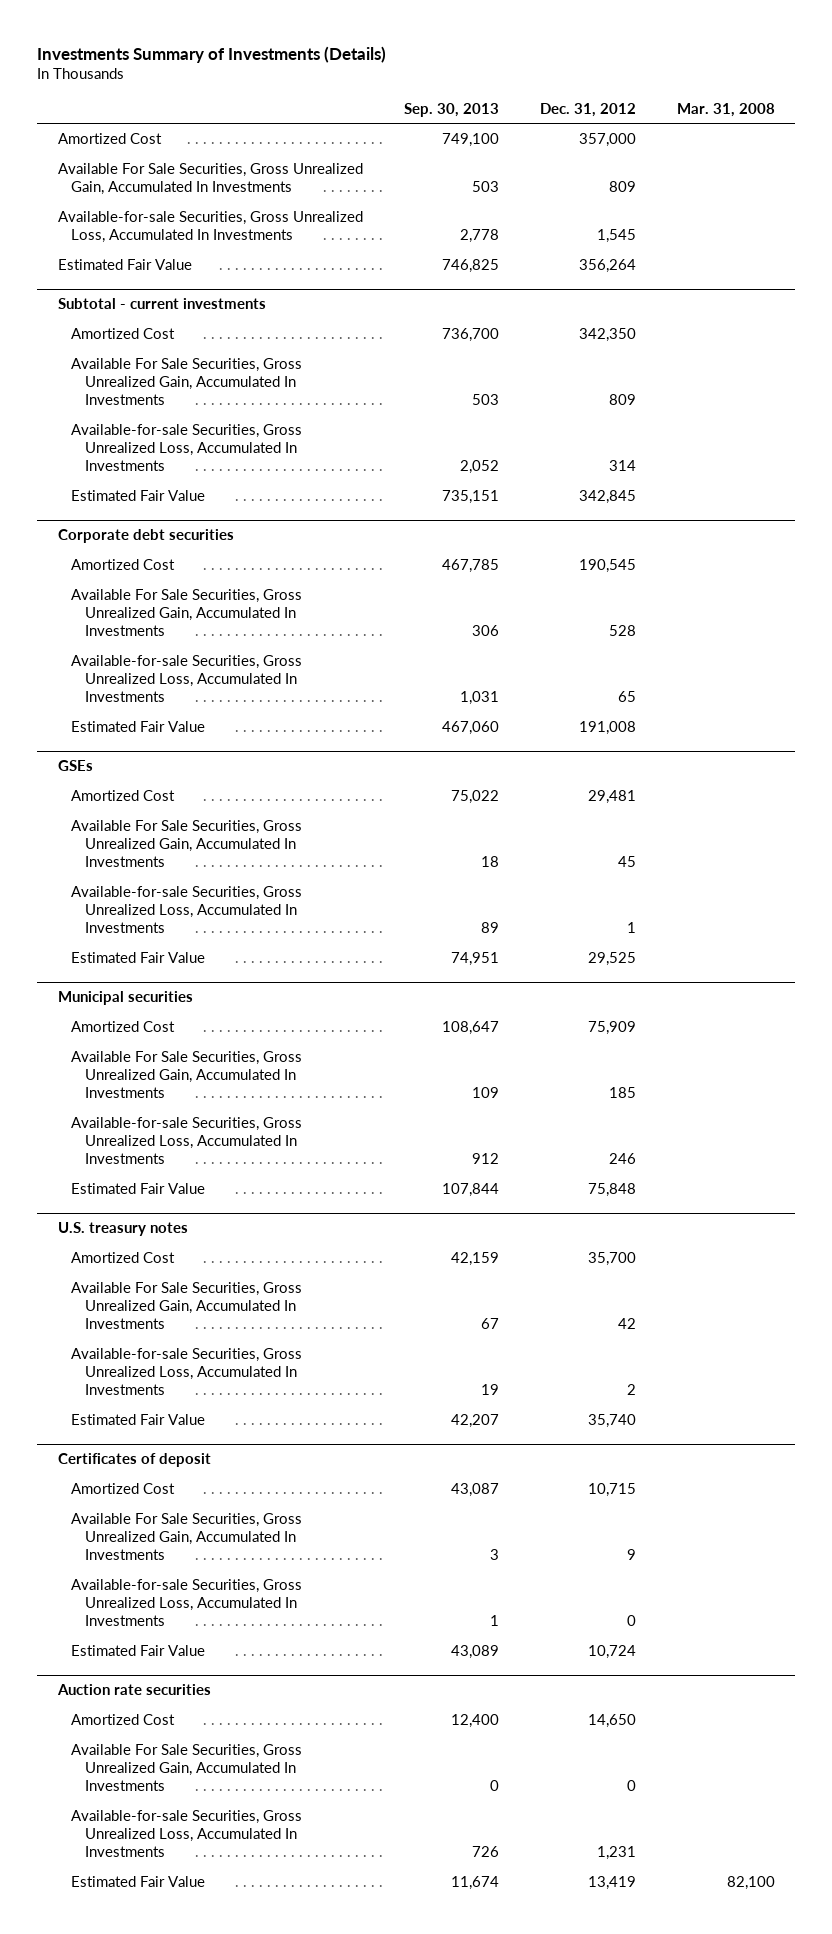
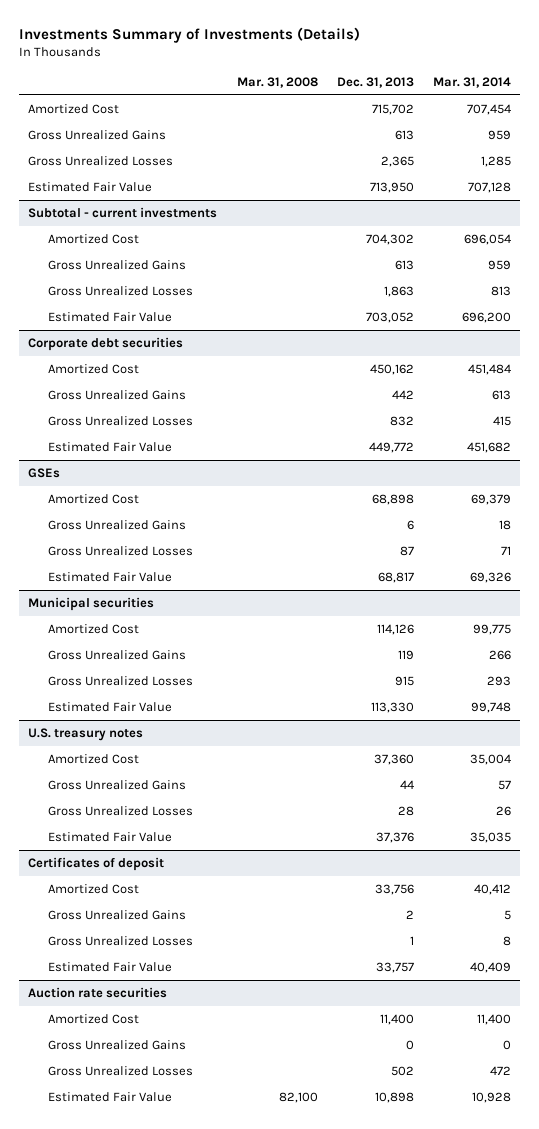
[403,102,499,117] Sep. 30, 2013 -> none
[539,102,636,117] Dec. 31, 2012 -> none
none -> [336,77,414,89] Dec. 31, 2013
none -> [432,77,511,89] Mar. 31, 2014
[57,163,363,196] Available For Sale Securities, Gross Unrealized Gain, Accumulated In Investments -> [28,129,167,140] Gross Unrealized Gains
[57,211,363,244] Available-for-sale Securities, Gross Unrealized Loss, Accumulated In Investments -> [28,155,174,166] Gross Unrealized Losses
[71,358,303,406] Available For Sale Securities, Gross Unrealized Gain, Accumulated In Investments -> [48,259,187,270] Gross Unrealized Gains
[71,424,303,472] Available-for-sale Securities, Gross Unrealized Loss, Accumulated In Investments -> [48,285,194,296] Gross Unrealized Losses
[71,589,303,637] Available For Sale Securities, Gross Unrealized Gain, Accumulated In Investments -> [48,389,187,400] Gross Unrealized Gains
[71,655,303,703] Available-for-sale Securities, Gross Unrealized Loss, Accumulated In Investments -> [48,415,194,426] Gross Unrealized Losses
[71,820,303,868] Available For Sale Securities, Gross Unrealized Gain, Accumulated In Investments -> [48,519,187,530] Gross Unrealized Gains
[71,886,303,934] Available-for-sale Securities, Gross Unrealized Loss, Accumulated In Investments -> [48,545,194,556] Gross Unrealized Losses
[71,1051,303,1099] Available For Sale Securities, Gross Unrealized Gain, Accumulated In Investments -> [48,649,187,660] Gross Unrealized Gains
[71,1117,303,1165] Available-for-sale Securities, Gross Unrealized Loss, Accumulated In Investments -> [48,675,194,686] Gross Unrealized Losses
[71,1282,303,1330] Available For Sale Securities, Gross Unrealized Gain, Accumulated In Investments -> [48,779,187,790] Gross Unrealized Gains
[71,1348,303,1396] Available-for-sale Securities, Gross Unrealized Loss, Accumulated In Investments -> [48,805,194,816] Gross Unrealized Losses
[71,1513,303,1561] Available For Sale Securities, Gross Unrealized Gain, Accumulated In Investments -> [48,909,187,920] Gross Unrealized Gains
[71,1579,303,1627] Available-for-sale Securities, Gross Unrealized Loss, Accumulated In Investments -> [48,935,194,946] Gross Unrealized Losses
[71,1744,303,1792] Available For Sale Securities, Gross Unrealized Gain, Accumulated In Investments -> [48,1039,187,1050] Gross Unrealized Gains
[71,1810,303,1858] Available-for-sale Securities, Gross Unrealized Loss, Accumulated In Investments -> [48,1065,194,1076] Gross Unrealized Losses

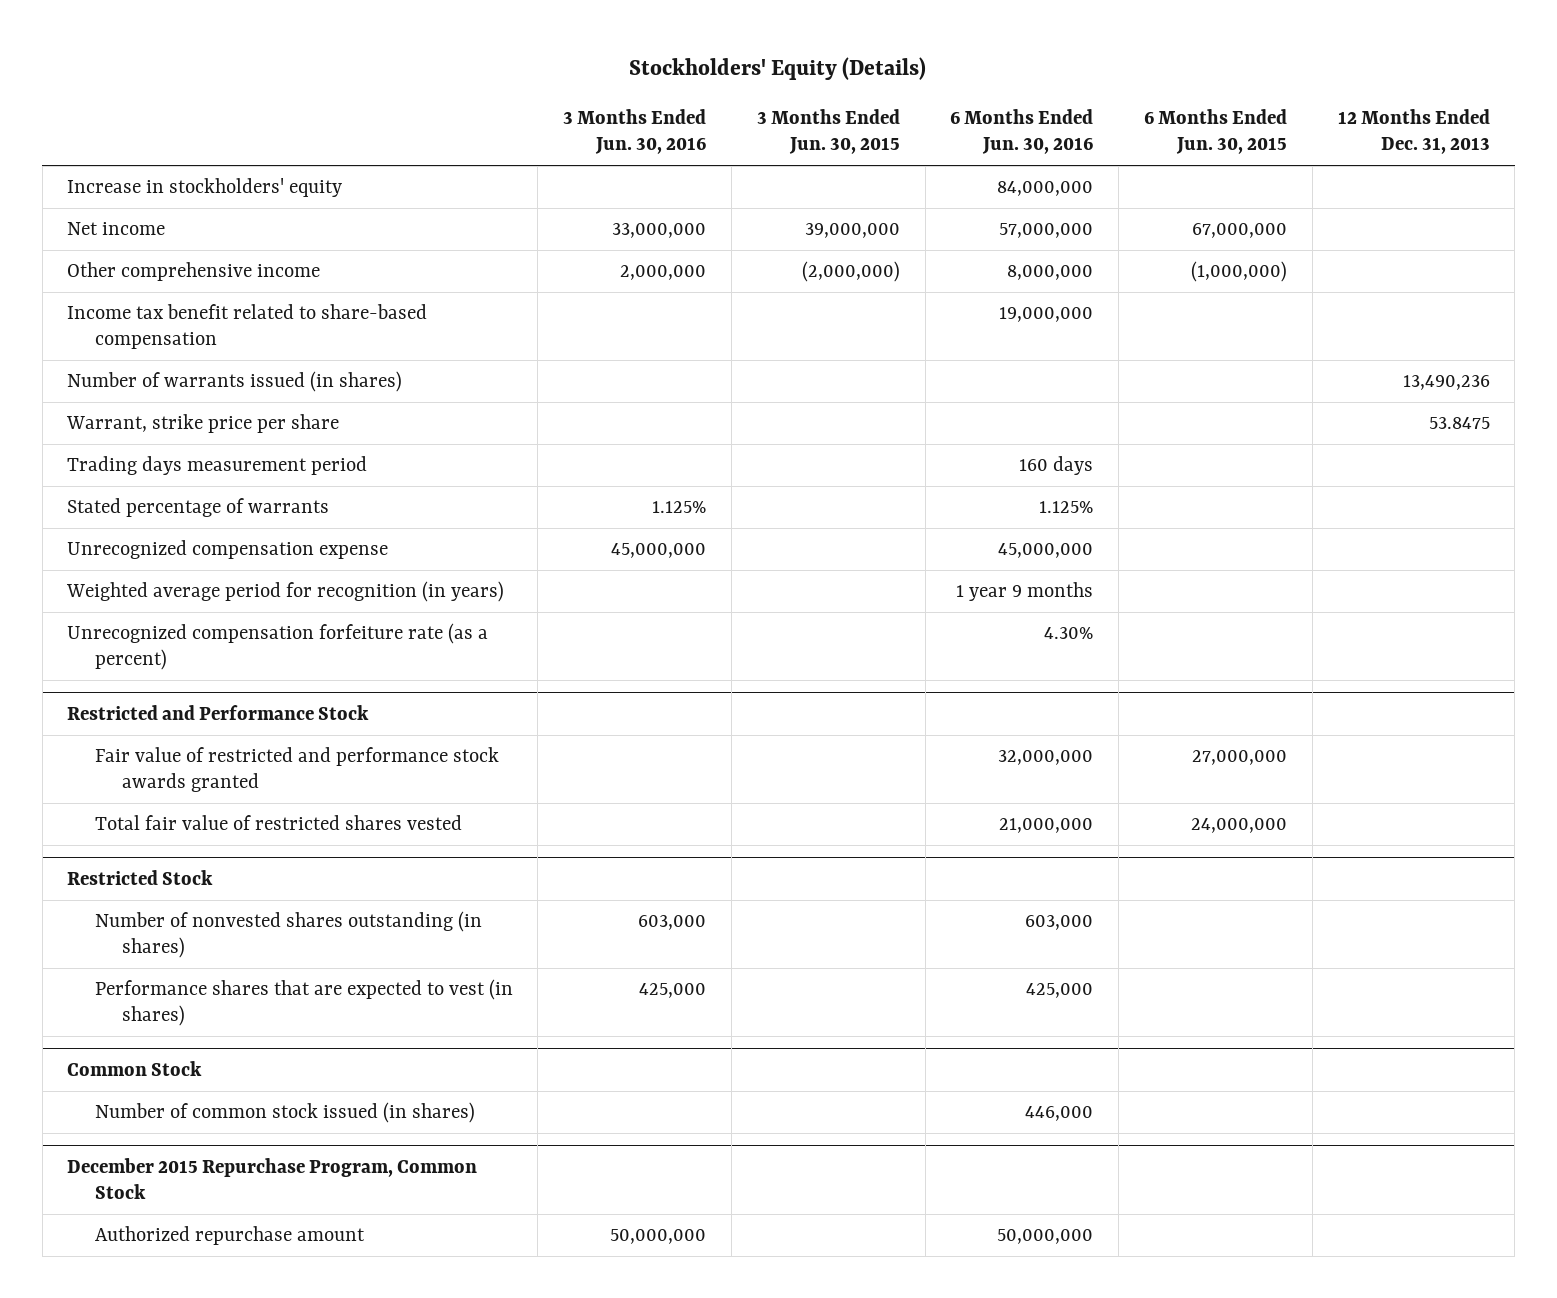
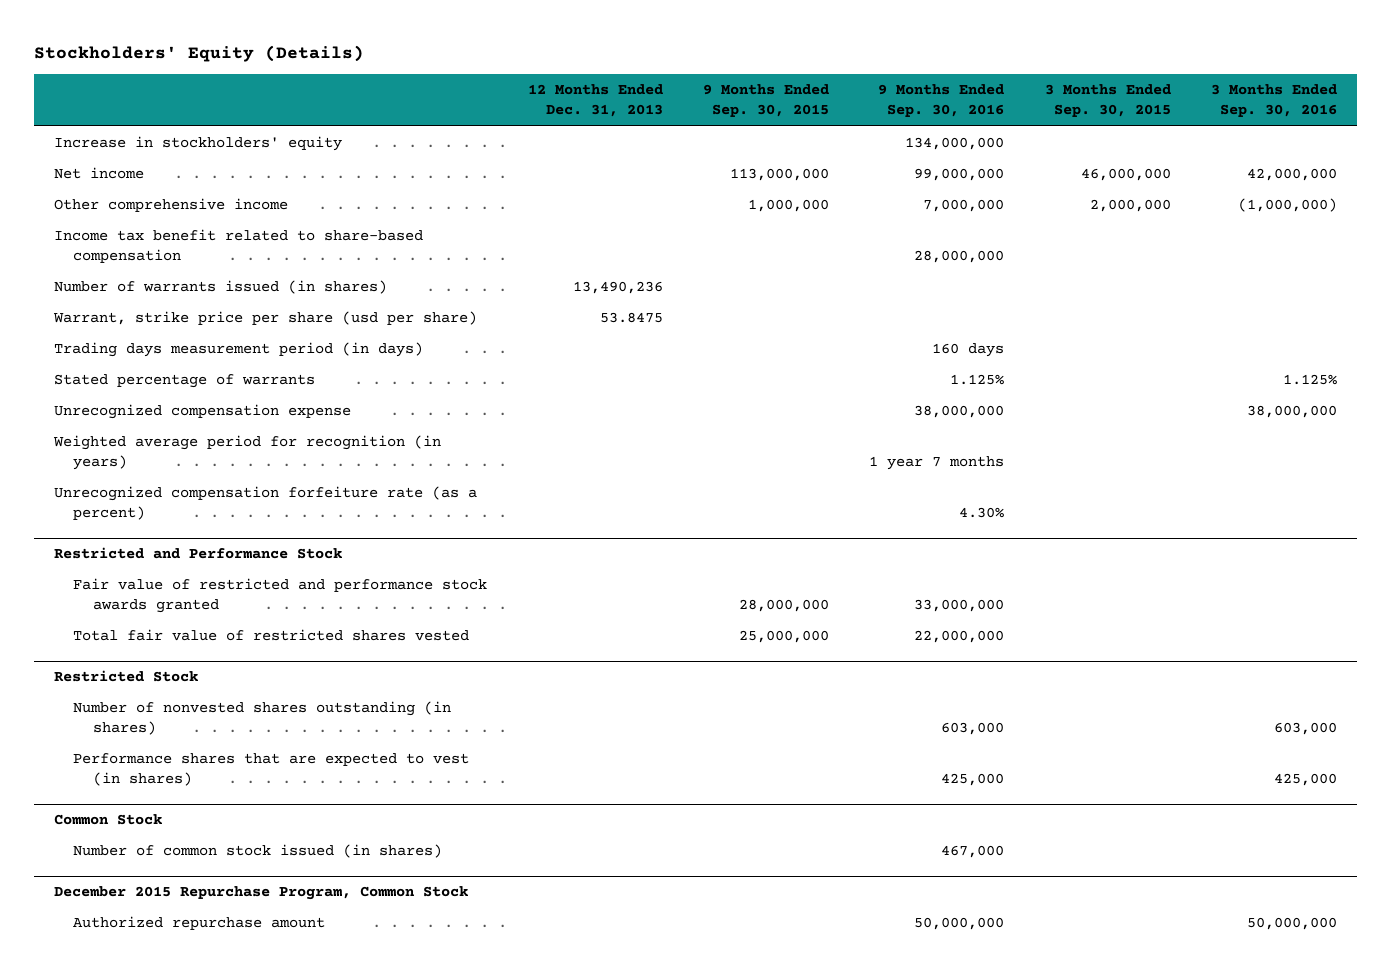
[563,109,707,155] 3 Months Ended Jun. 30, 2016 -> none
[756,109,900,155] 3 Months Ended Jun. 30, 2015 -> none
[950,109,1094,155] 6 Months Ended Jun. 30, 2016 -> none
[1144,109,1288,155] 6 Months Ended Jun. 30, 2015 -> none
none -> [702,84,829,118] 9 Months Ended Sep. 30, 2015
none -> [878,84,1005,118] 9 Months Ended Sep. 30, 2016
none -> [1044,84,1171,118] 3 Months Ended Sep. 30, 2015
none -> [1210,84,1337,118] 3 Months Ended Sep. 30, 2016
[66,414,340,434] Warrant, strike price per share -> [53,311,478,326] Warrant, strike price per share (usd per share)
[67,456,368,476] Trading days measurement period -> [54,342,424,358] Trading days measurement period (in days)

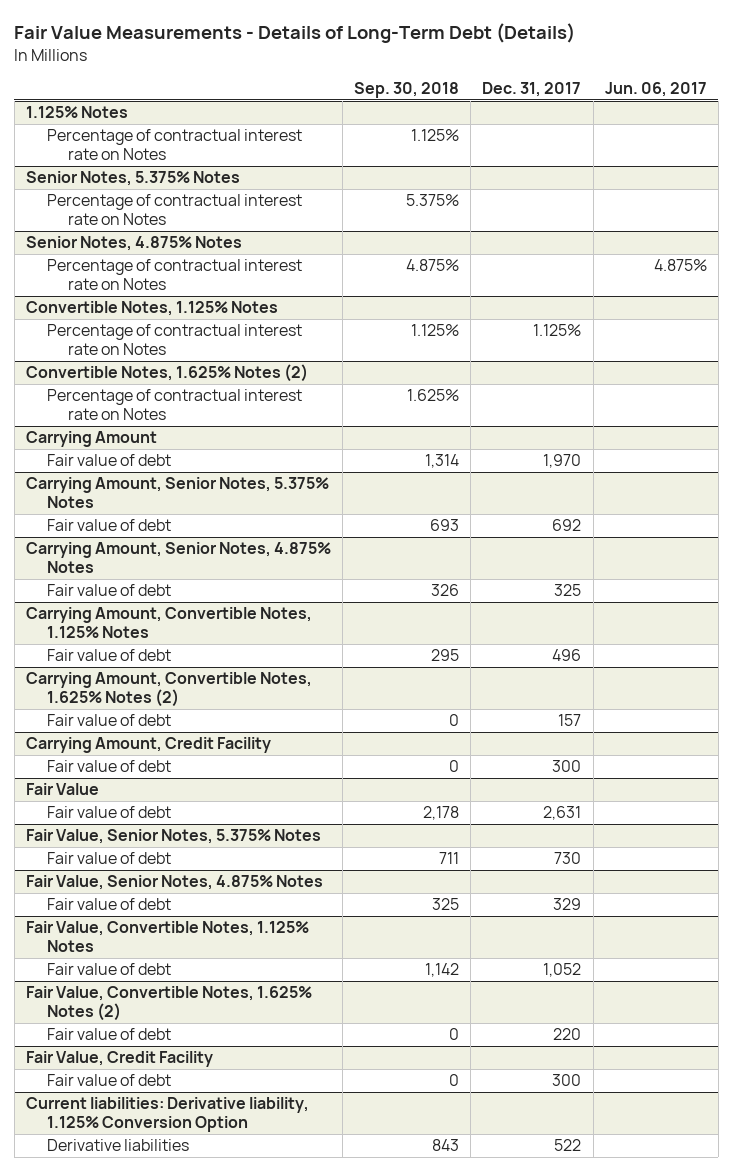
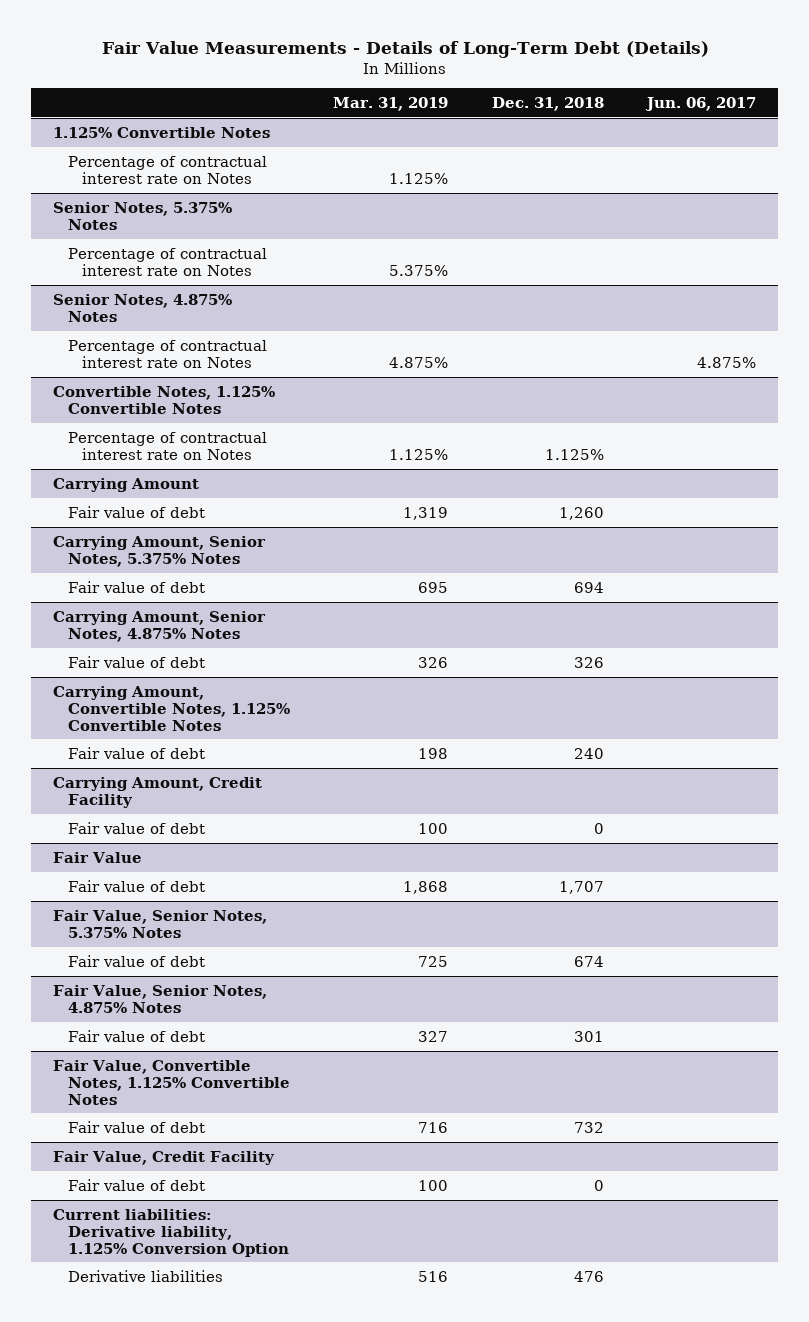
[354,82,460,99] Sep. 30, 2018 -> none
[482,82,582,98] Dec. 31, 2017 -> none
none -> [333,96,449,111] Mar. 31, 2019
none -> [491,96,604,111] Dec. 31, 2018
[25,106,128,119] 1.125% Notes -> [52,126,270,138] 1.125% Convertible Notes
[25,301,278,317] Convertible Notes, 1.125% Notes -> [52,385,275,414] Convertible Notes, 1.125% Convertible Notes
[25,364,308,383] Convertible Notes, 1.625% Notes (2) -> none
[47,389,303,421] Percentage of contractual interest rate on Notes -> none
[25,607,312,639] Carrying Amount, Convertible Notes, 1.125% Notes -> [52,685,290,731] Carrying Amount, Convertible Notes, 1.125% Convertible Notes
[25,672,312,708] Carrying Amount, Convertible Notes, 1.625% Notes (2) -> none
[47,714,172,727] Fair value of debt -> none
[25,921,309,953] Fair Value, Convertible Notes, 1.125% Notes -> [52,1059,290,1105] Fair Value, Convertible Notes, 1.125% Convertible Notes
[25,986,312,1022] Fair Value, Convertible Notes, 1.625% Notes (2) -> none
[47,1028,172,1041] Fair value of debt -> none

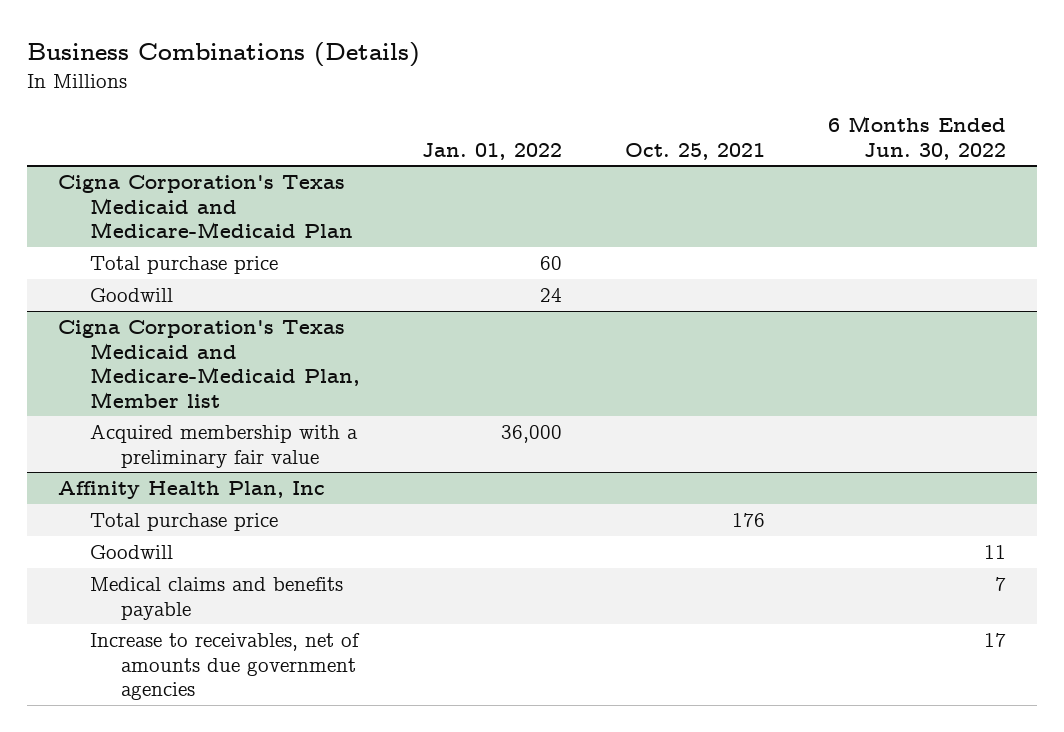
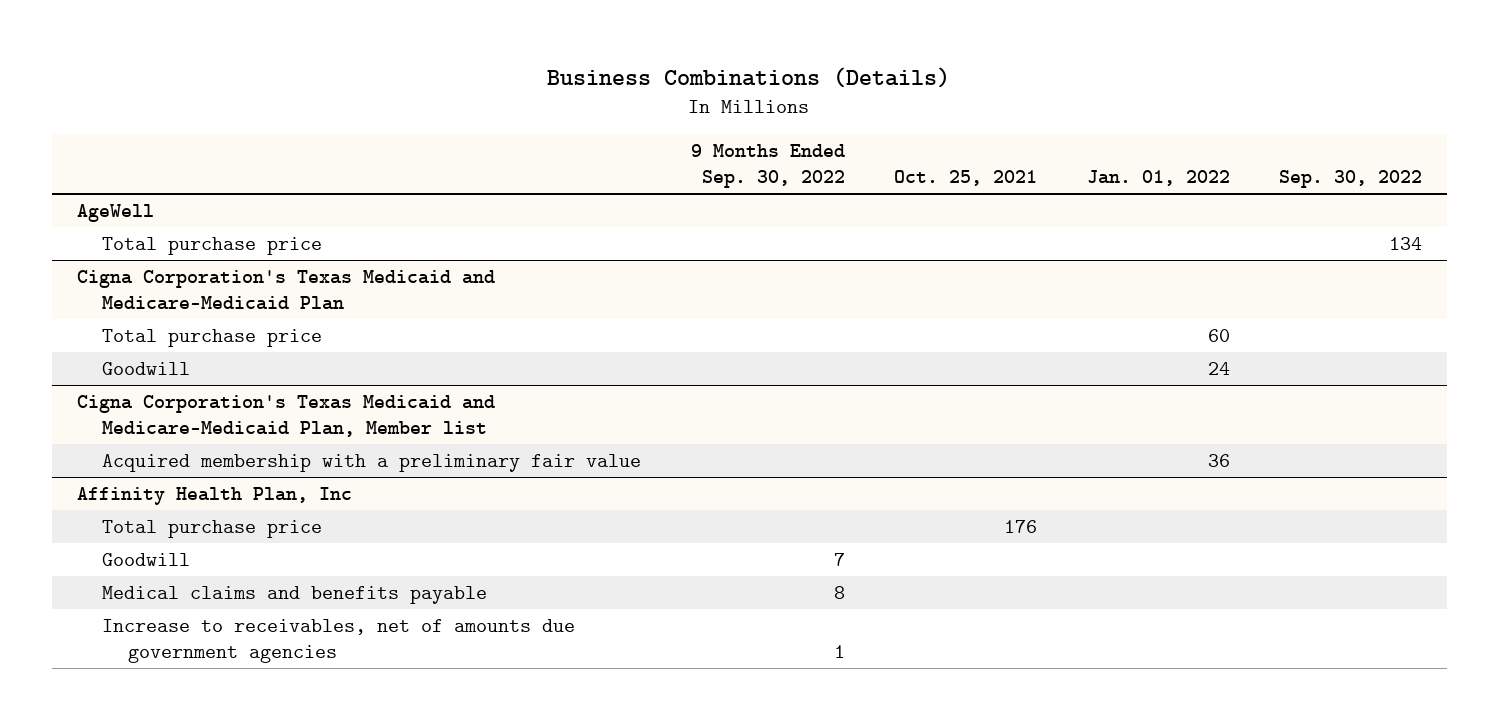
[828,116,1007,160] 6 Months Ended Jun. 30, 2022 -> none
none -> [690,144,845,189] 9 Months Ended Sep. 30, 2022
none -> [1279,170,1423,189] Sep. 30, 2022
none -> [76,204,154,223] AgeWell
none -> [102,237,323,256] Total purchase price
[501,425,563,444] 36,000 -> [1207,454,1230,468] 36

